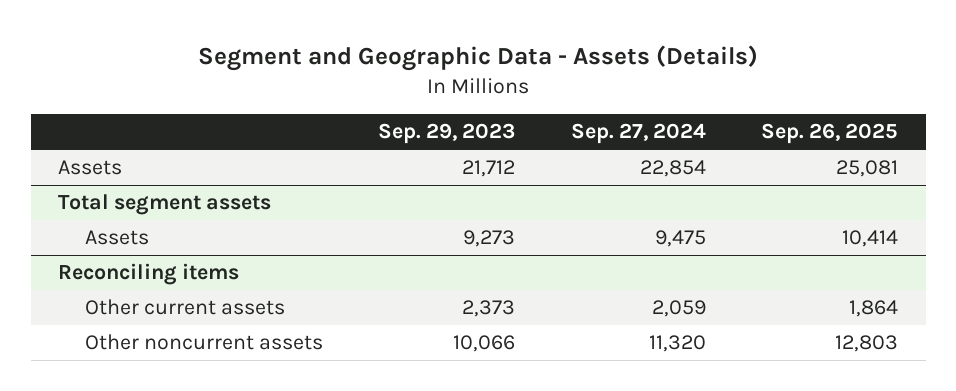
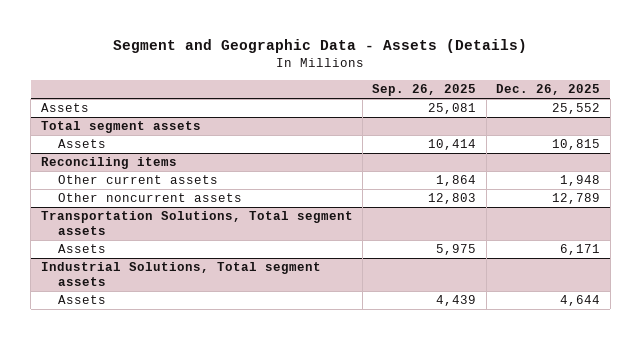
[378,123,516,145] Sep. 29, 2023 -> none
[570,123,706,145] Sep. 27, 2024 -> none
none -> [496,84,601,96] Dec. 26, 2025
none -> [40,211,353,236] Transportation Solutions, Total segment assets
none -> [58,244,107,254] Assets
none -> [40,262,321,287] Industrial Solutions, Total segment assets
none -> [58,295,107,305] Assets

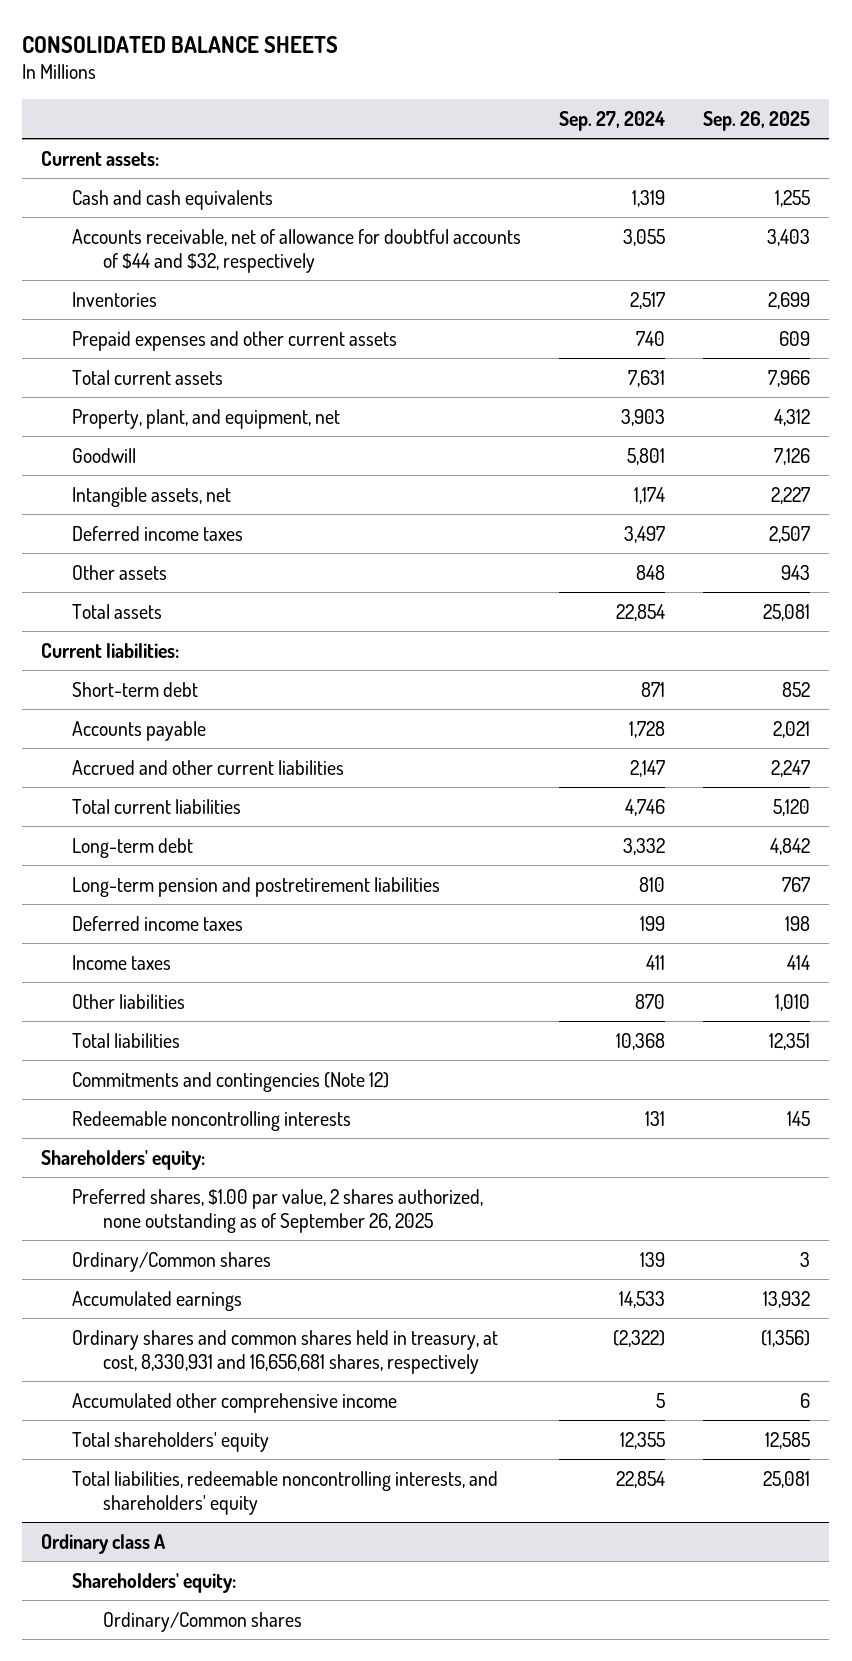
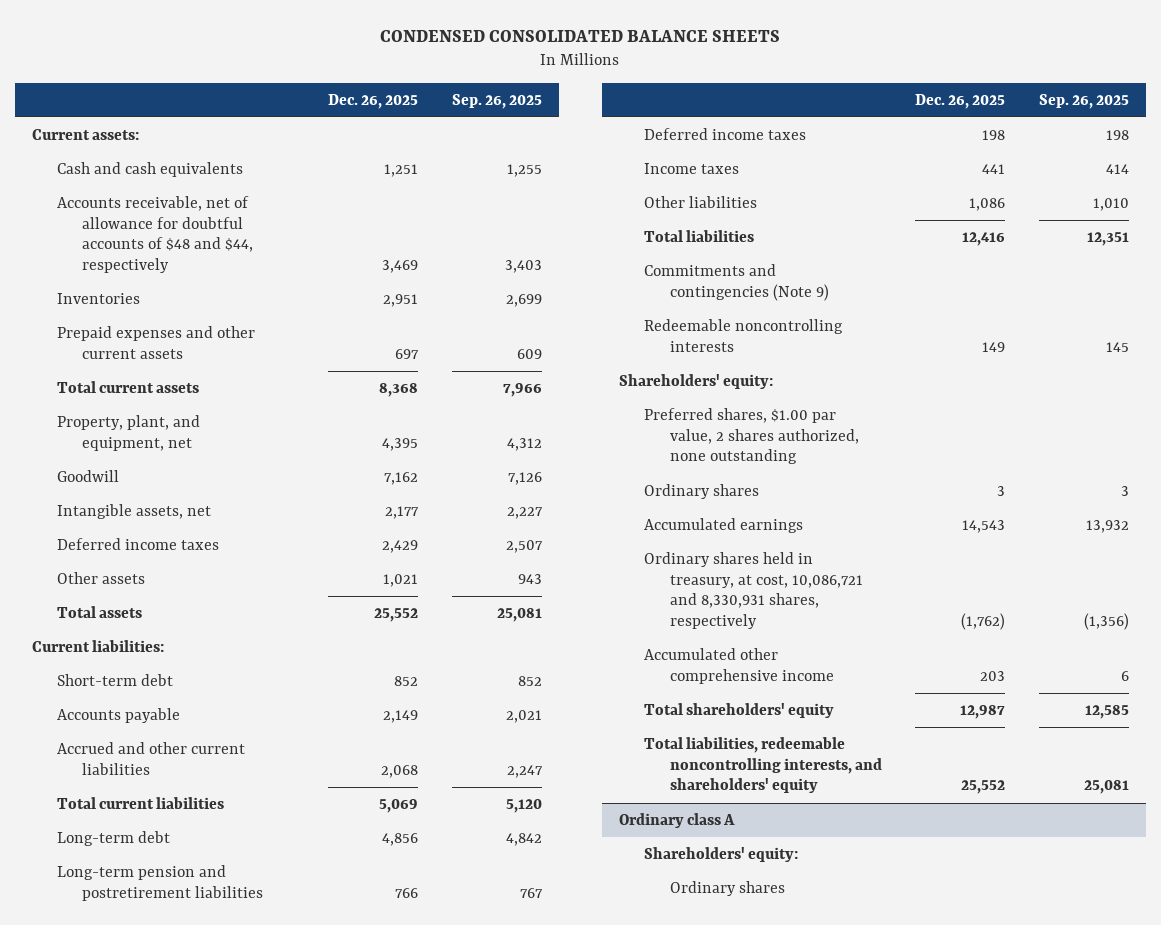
[22,35,339,53] CONSOLIDATED BALANCE SHEETS -> [380,29,781,42] CONDENSED CONSOLIDATED BALANCE SHEETS
[559,110,666,131] Sep. 27, 2024 -> none
none -> [328,93,419,109] Dec. 26, 2025
[72,228,522,273] Accounts receivable, net of allowance for doubtful accounts of $44 and $32, respectively -> [57,196,254,274] Accounts receivable, net of allowance for doubtful accounts of $48 and $44, respectively
[72,1071,390,1092] Commitments and contingencies (Note 12) -> [644,264,829,301] Commitments and contingencies (Note 9)
[72,1188,484,1233] Preferred shares, $1.00 par value, 2 shares authorized, none outstanding as of September 26, 2025 -> [644,408,859,465] Preferred shares, $1.00 par value, 2 shares authorized, none outstanding
[72,1251,272,1272] Ordinary/Common shares -> [644,484,760,500] Ordinary shares
[72,1329,499,1374] Ordinary shares and common shares held in treasury, at cost, 8,330,931 and 16,656,681 shares, respectively -> [644,552,863,630] Ordinary shares held in treasury, at cost, 10,086,721 and 8,330,931 shares, respectively
[102,1611,302,1632] Ordinary/Common shares -> [669,881,785,897] Ordinary shares

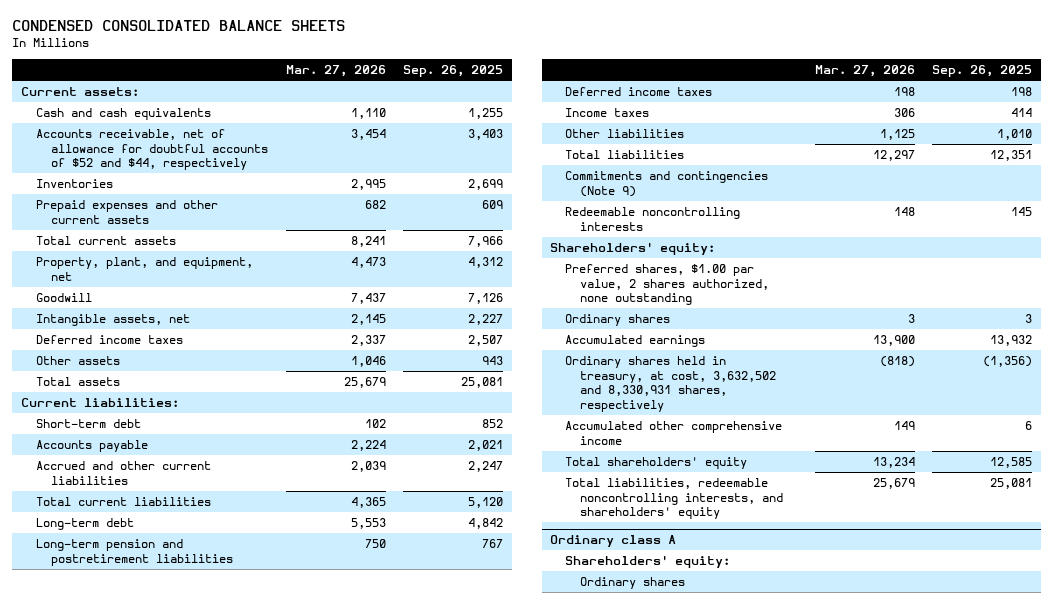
[328,93,419,109] Dec. 26, 2025 -> none
none -> [285,65,386,78] Mar. 27, 2026
[57,196,254,274] Accounts receivable, net of allowance for doubtful accounts of $48 and $44, respectively -> [36,129,269,171] Accounts receivable, net of allowance for doubtful accounts of $52 and $44, respectively
[644,552,863,630] Ordinary shares held in treasury, at cost, 10,086,721 and 8,330,931 shares, respectively -> [565,356,777,412] Ordinary shares held in treasury, at cost, 3,632,502 and 8,330,931 shares, respectively

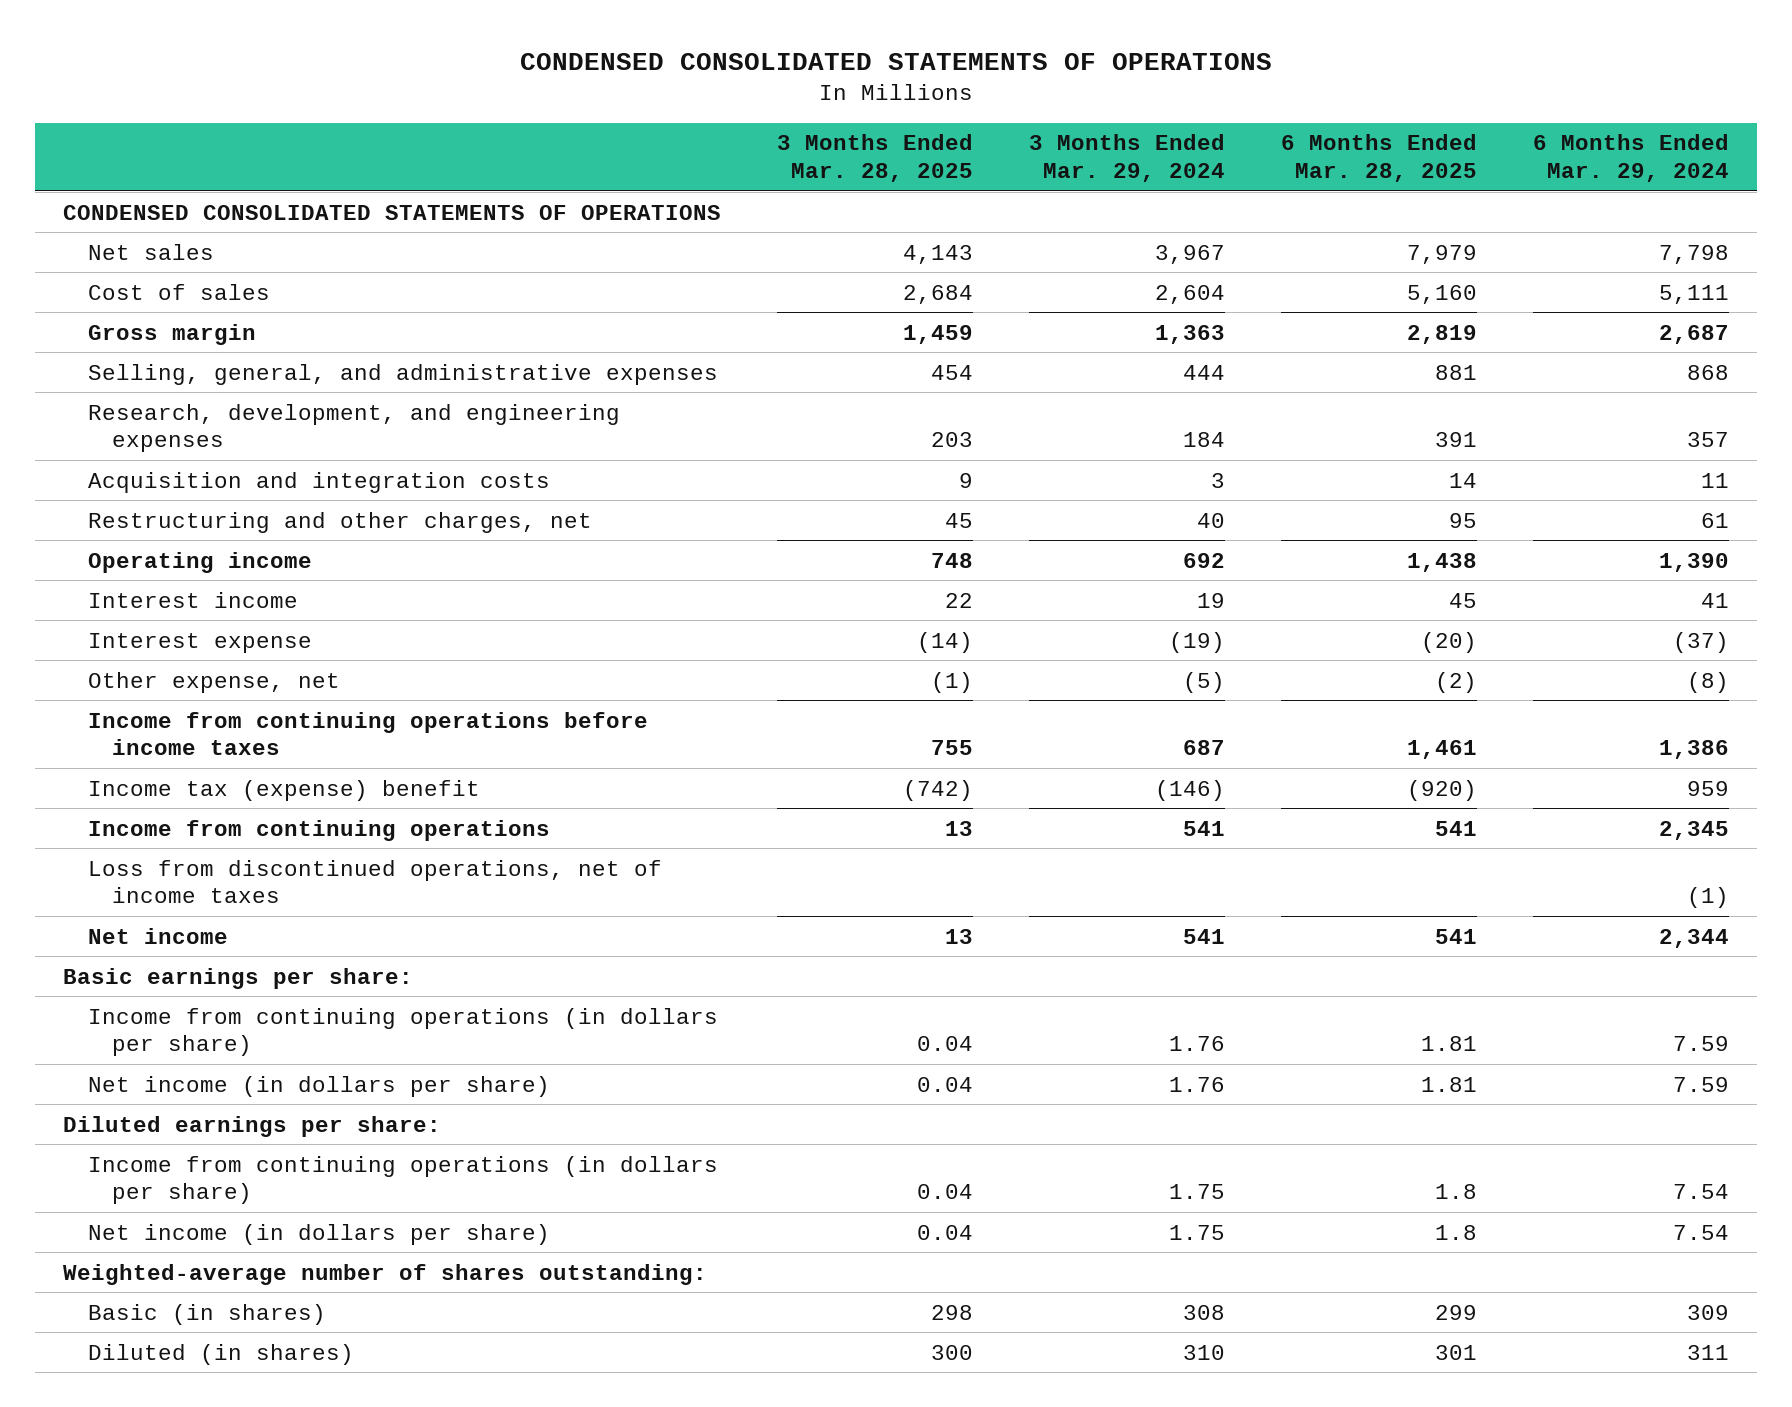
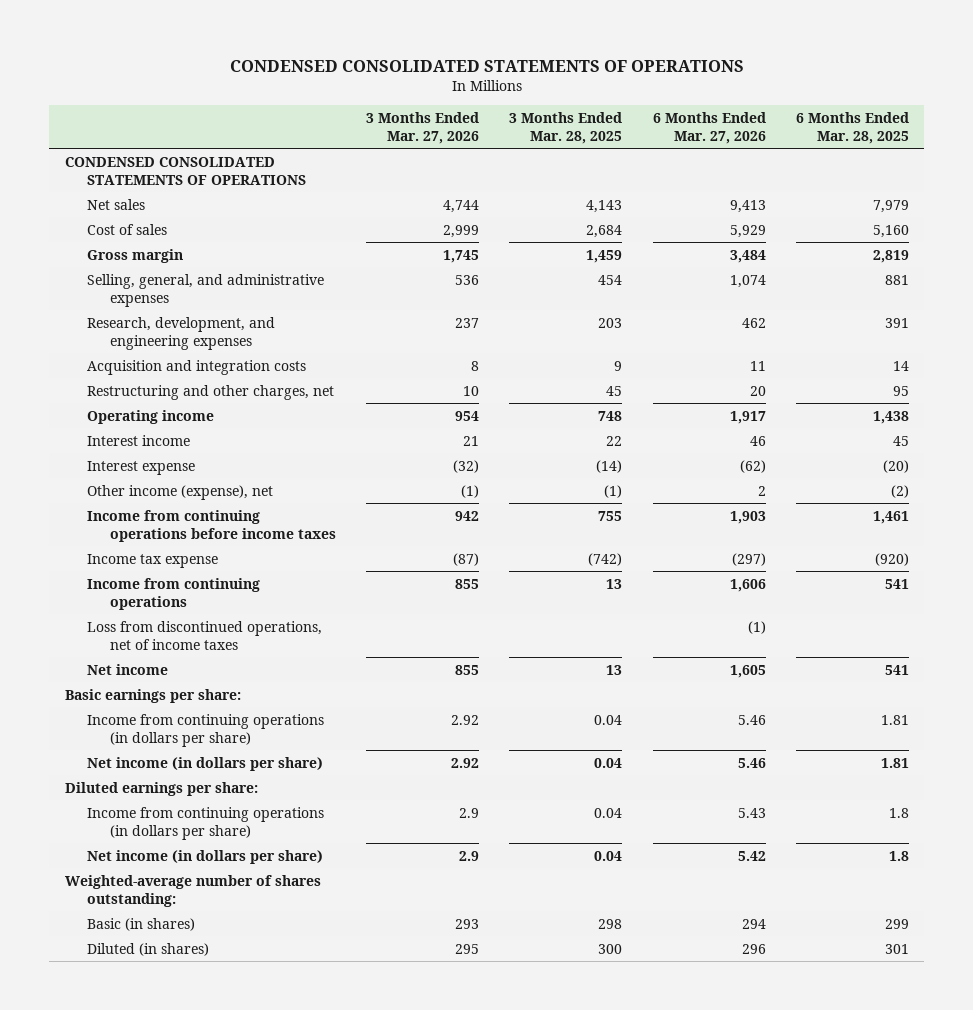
[1028,134,1225,182] 3 Months Ended Mar. 29, 2024 -> none
[1532,134,1729,182] 6 Months Ended Mar. 29, 2024 -> none
none -> [366,111,480,144] 3 Months Ended Mar. 27, 2026
none -> [652,111,766,144] 6 Months Ended Mar. 27, 2026
[87,671,340,693] Other expense, net -> [87,484,274,500] Other income (expense), net
[87,779,480,801] Income tax (expense) benefit -> [87,553,219,568] Income tax expense

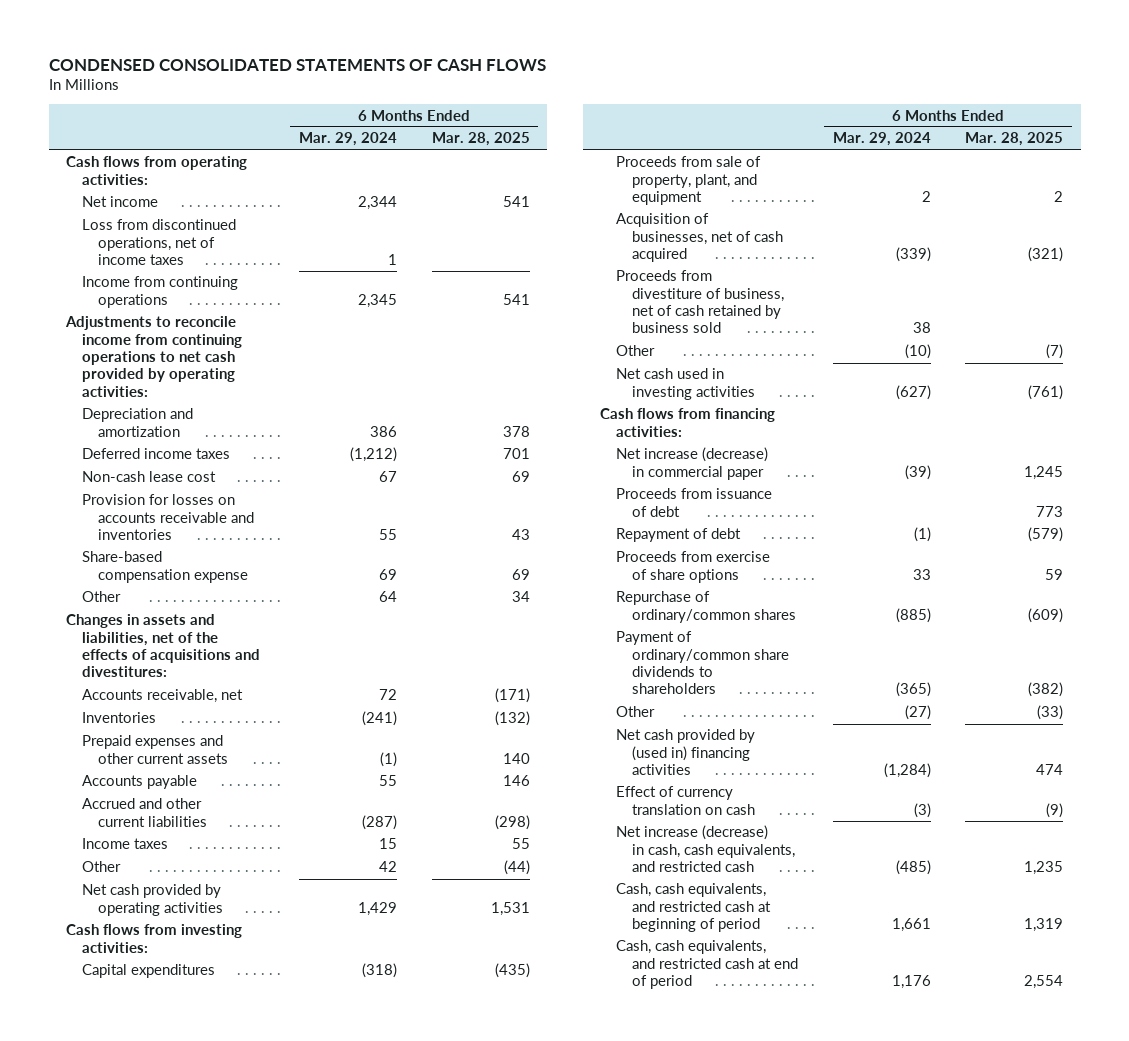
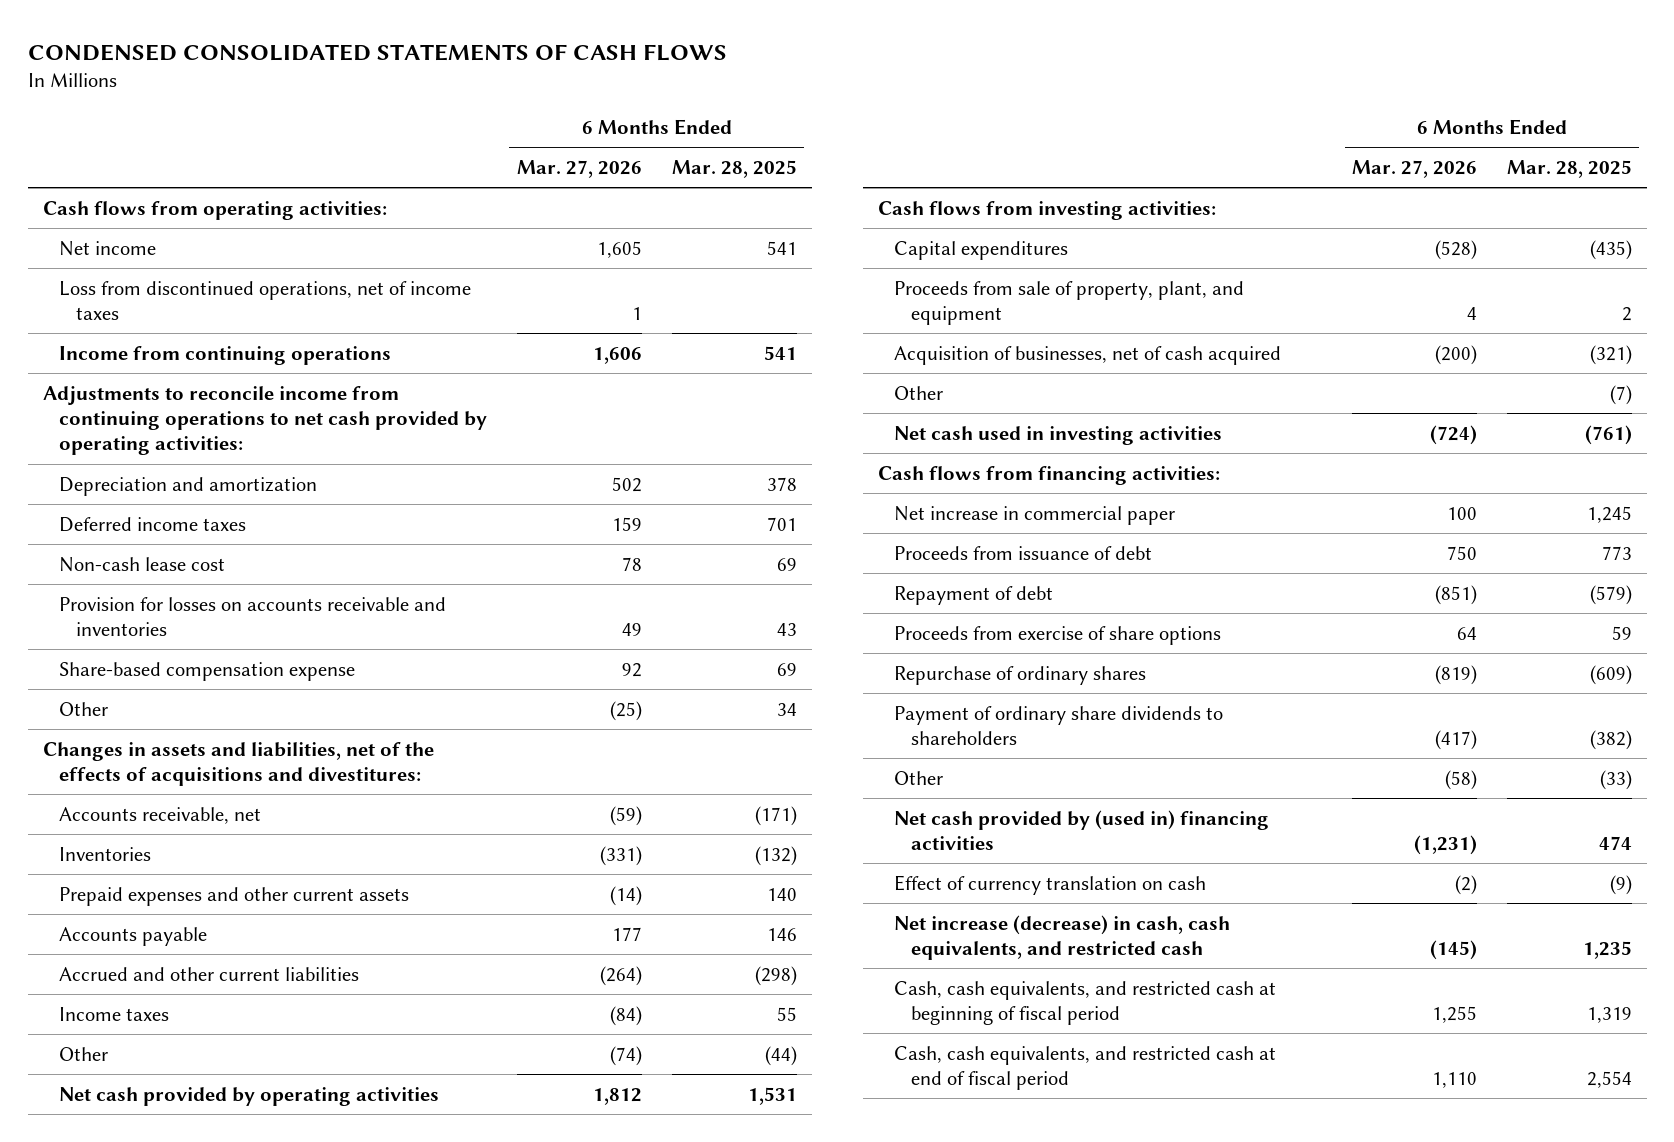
[298,132,397,147] Mar. 29, 2024 -> none
none -> [516,160,642,179] Mar. 27, 2026
[615,270,785,334] Proceeds from divestiture of business, net of cash retained by business sold -> none
[615,447,768,480] Net increase (decrease) in commercial paper -> [894,505,1176,525] Net increase in commercial paper
[615,591,797,623] Repurchase of ordinary/common shares -> [894,665,1147,685] Repurchase of ordinary shares
[615,631,790,695] Payment of ordinary/common share dividends to shareholders -> [894,705,1224,745] Payment of ordinary share dividends to shareholders
[615,883,772,933] Cash, cash equivalents, and restricted cash at beginning of period -> [894,980,1277,1025] Cash, cash equivalents, and restricted cash at beginning of fiscal period
[615,940,799,990] Cash, cash equivalents, and restricted cash at end of period -> [894,1045,1277,1090] Cash, cash equivalents, and restricted cash at end of fiscal period

